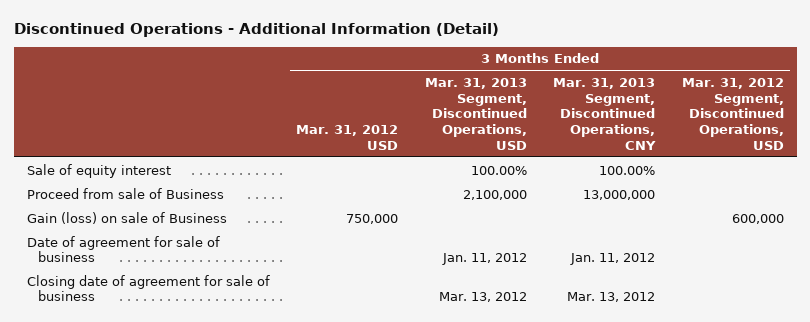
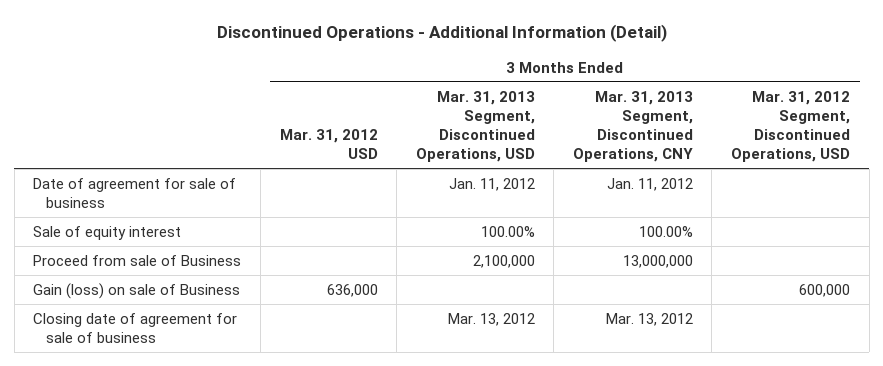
[26,235,220,263] Date of agreement for sale of business -> [33,177,237,208] Date of agreement for sale of business
[346,213,399,224] 750,000 -> [326,283,378,297] 636,000

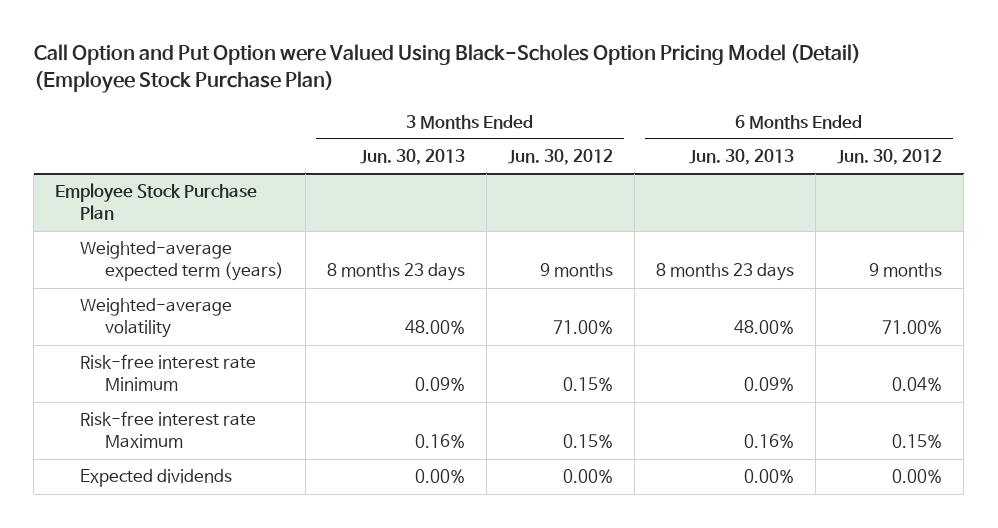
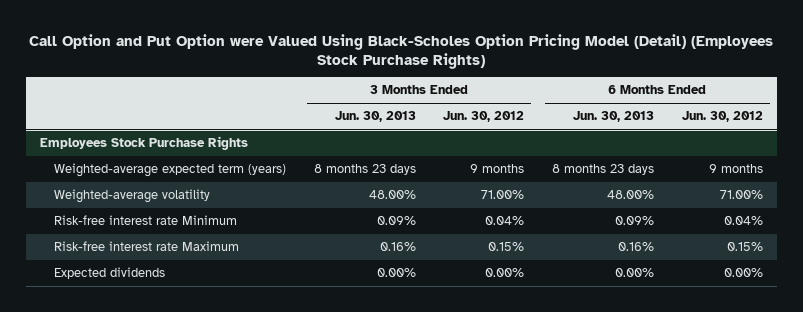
[33,44,861,94] Call Option and Put Option were Valued Using Black-Scholes Option Pricing Model (Detail) (Employee Stock Purchase Plan) -> [29,33,774,69] Call Option and Put Option were Valued Using Black-Scholes Option Pricing Model (Detail) (Employees Stock Purchase Rights)
[55,183,258,221] Employee Stock Purchase Plan -> none
none -> [40,136,249,151] Employees Stock Purchase Rights
[562,377,613,392] 0.15% -> [485,216,525,226] 0.04%

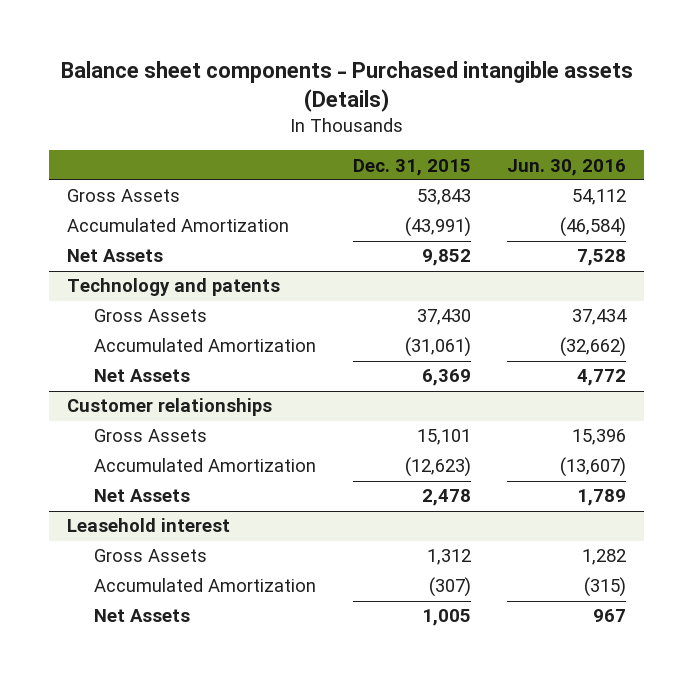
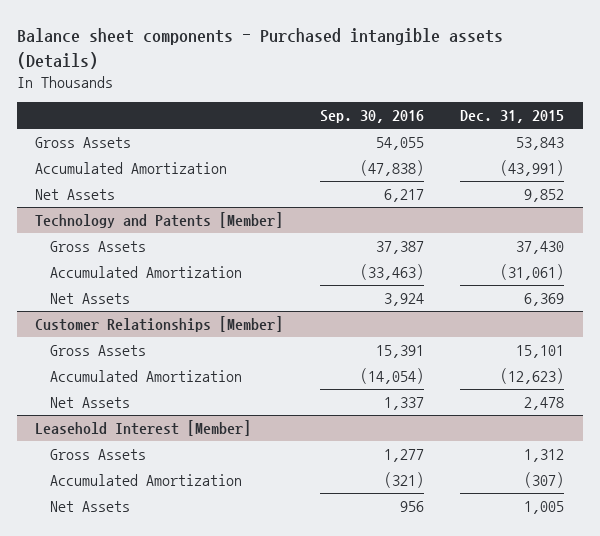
[506,158,626,176] Jun. 30, 2016 -> none
none -> [319,110,424,124] Sep. 30, 2016
[67,278,281,297] Technology and patents -> [35,212,284,229] Technology and Patents [Member]
[67,398,273,417] Customer relationships -> [35,316,284,333] Customer Relationships [Member]
[67,518,231,533] Leasehold interest -> [35,420,252,437] Leasehold Interest [Member]

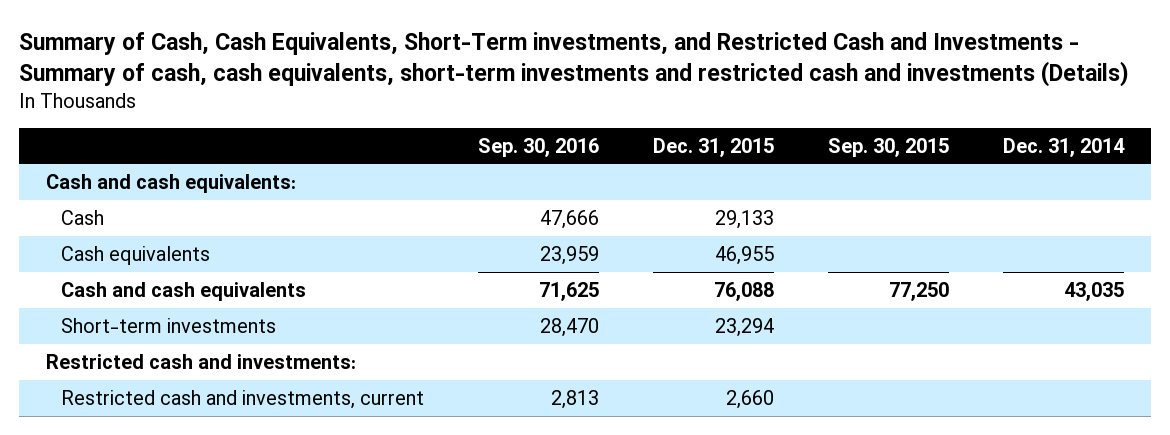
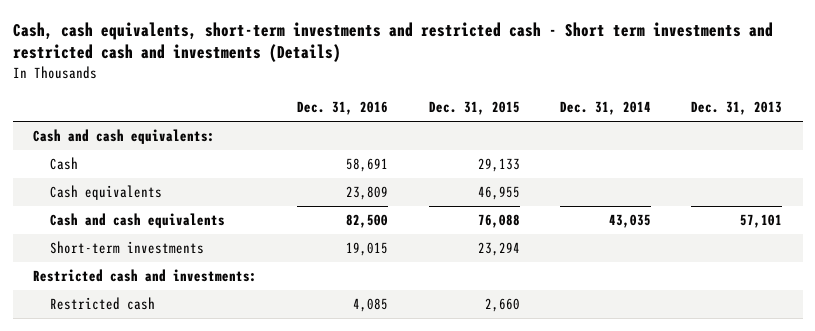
[19,32,1130,87] Summary of Cash, Cash Equivalents, Short-Term investments, and Restricted Cash and Investments - Summary of cash, cash equivalents, short-term investments and restricted cash and investments (Details) -> [12,21,773,63] Cash, cash equivalents, short-term investments and restricted cash - Short term investments and restricted cash and investments (Details)
[478,137,600,157] Sep. 30, 2016 -> none
[828,137,950,157] Sep. 30, 2015 -> none
none -> [297,101,389,116] Dec. 31, 2016
none -> [691,101,783,116] Dec. 31, 2013
[60,389,424,409] Restricted cash and investments, current -> [49,297,155,311] Restricted cash

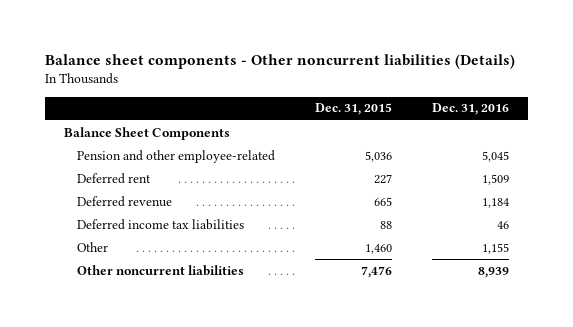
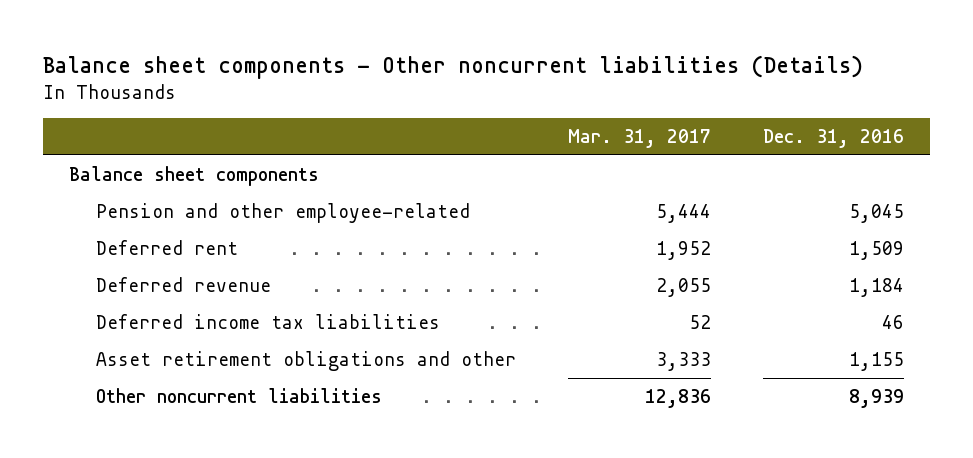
[314,103,392,116] Dec. 31, 2015 -> none
none -> [568,128,712,148] Mar. 31, 2017
[64,126,231,140] Balance Sheet Components -> [69,166,320,187] Balance sheet components
[77,241,109,252] Other -> [96,351,517,372] Asset retirement obligations and other

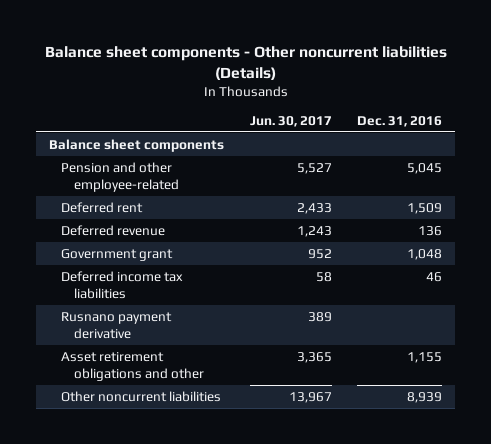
[568,128,712,148] Mar. 31, 2017 -> none
none -> [249,115,332,127] Jun. 30, 2017
[848,278,904,298] 1,184 -> [418,225,443,236] 136
none -> [61,248,174,261] Government grant
none -> [61,311,173,340] Rusnano payment derivative

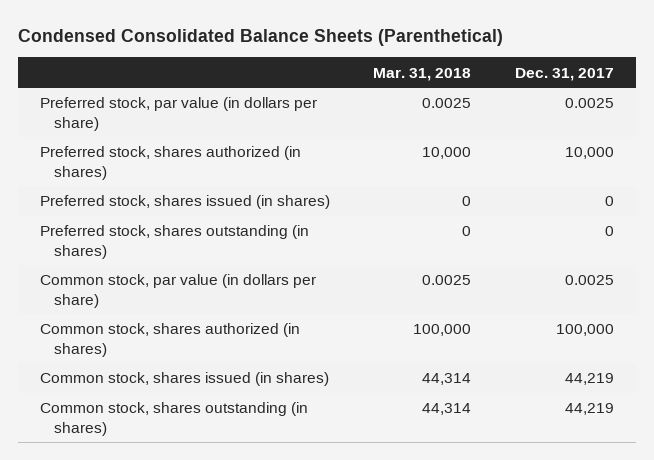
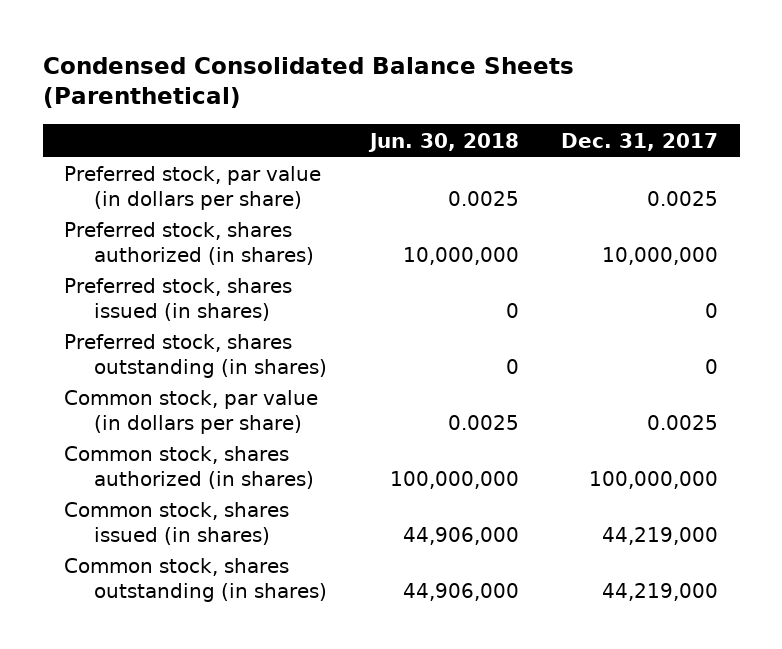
[373,67,472,81] Mar. 31, 2018 -> none
none -> [367,132,519,152] Jun. 30, 2018
[564,147,614,160] 10,000 -> [602,246,719,265] 10,000,000
[555,324,614,337] 100,000 -> [589,470,719,489] 100,000,000
[564,373,614,386] 44,219 -> [602,526,719,545] 44,219,000
[564,403,614,416] 44,219 -> [602,582,719,601] 44,219,000

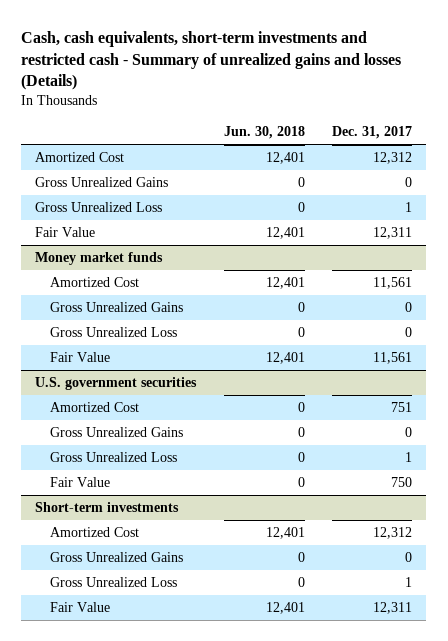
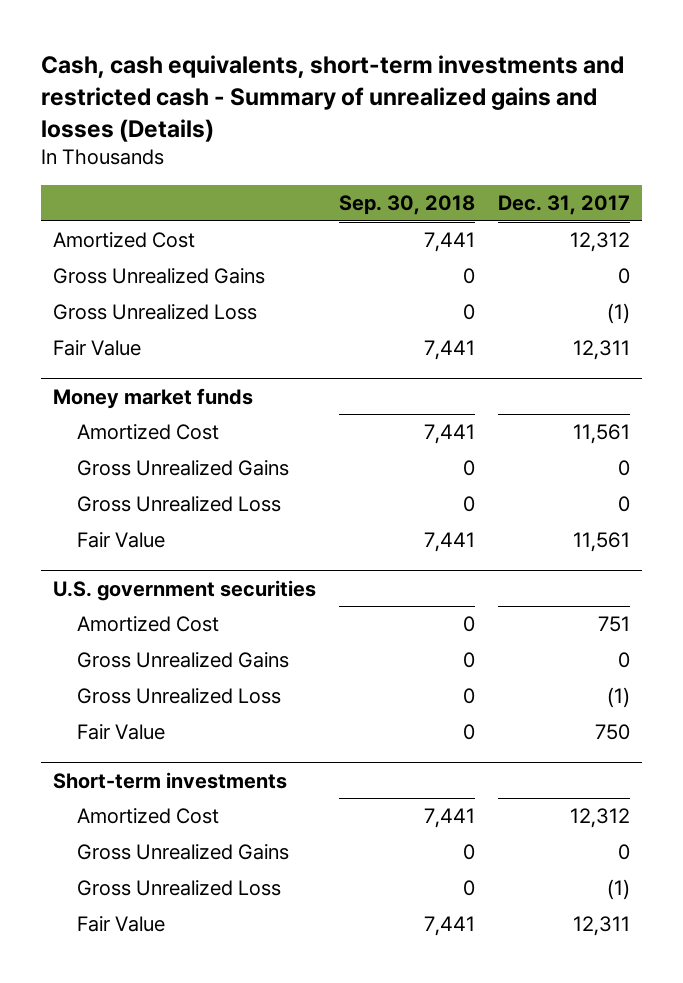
[223,126,305,140] Jun. 30, 2018 -> none
none -> [338,194,475,215] Sep. 30, 2018
[405,202,413,213] 1 -> [607,303,631,325] (1)
[405,452,413,463] 1 -> [607,687,631,709] (1)
[405,577,413,588] 1 -> [607,879,631,901] (1)

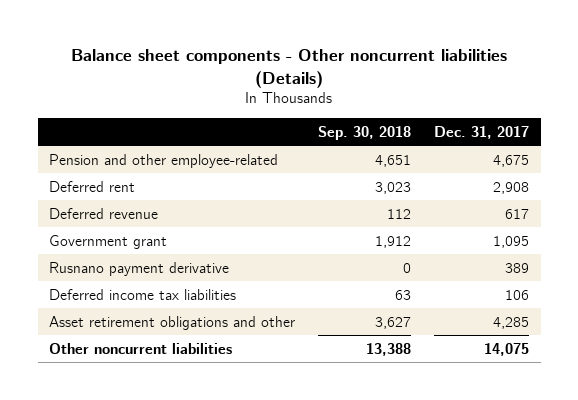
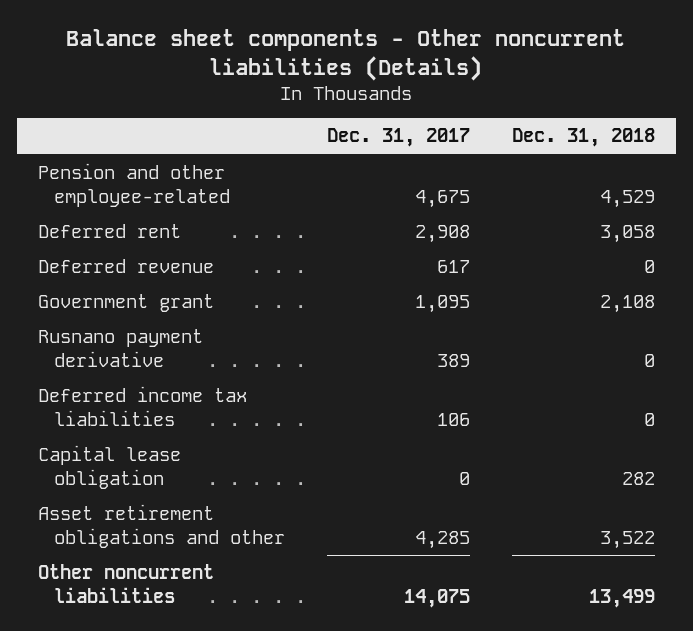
[318,125,412,140] Sep. 30, 2018 -> none
none -> [511,128,655,148] Dec. 31, 2018
none -> [37,445,181,489] Capital lease obligation

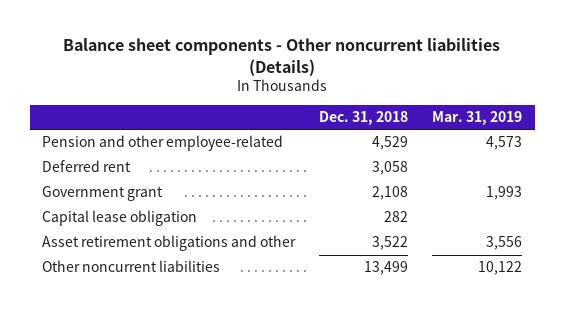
[326,128,470,148] Dec. 31, 2017 -> none
none -> [432,111,523,126] Mar. 31, 2019
[37,259,214,274] Deferred revenue -> none
[37,329,203,367] Rusnano payment derivative -> none
[37,386,247,426] Deferred income tax liabilities -> none

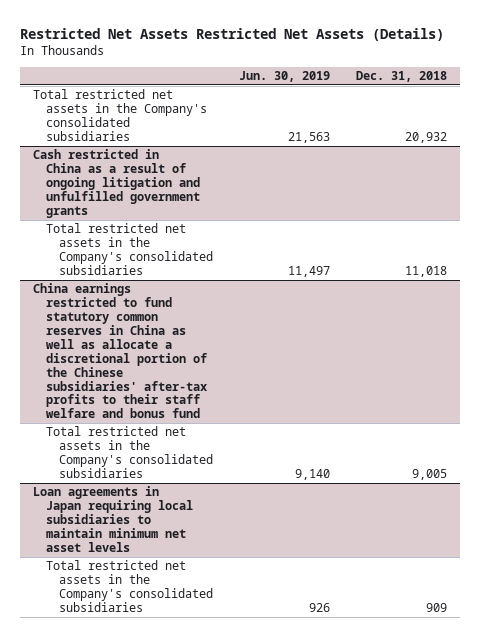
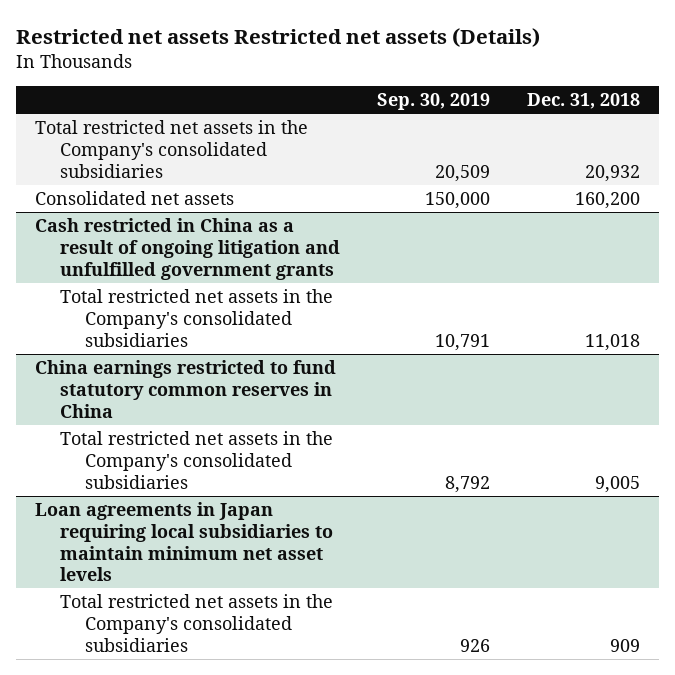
[20,27,445,41] Restricted Net Assets Restricted Net Assets (Details) -> [16,27,541,47] Restricted net assets Restricted net assets (Details)
[238,71,330,83] Jun. 30, 2019 -> none
none -> [377,93,491,111] Sep. 30, 2019
none -> [34,190,234,205] Consolidated net assets
[33,283,208,419] China earnings restricted to fund statutory common reserves in China as well as allocate a discretional portion of the Chinese subsidiaries' after-tax profits to their staff welfare and bonus fund -> [34,359,336,418] China earnings restricted to fund statutory common reserves in China

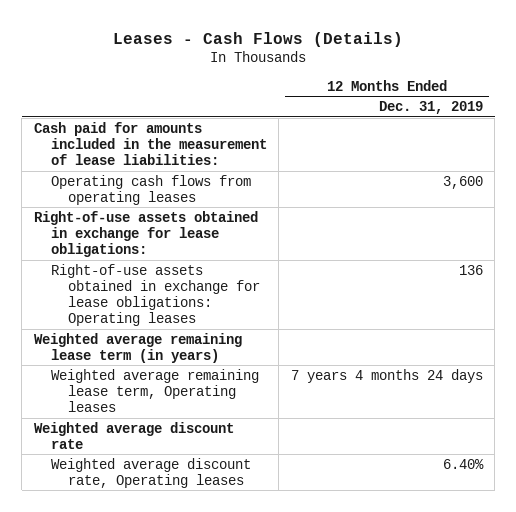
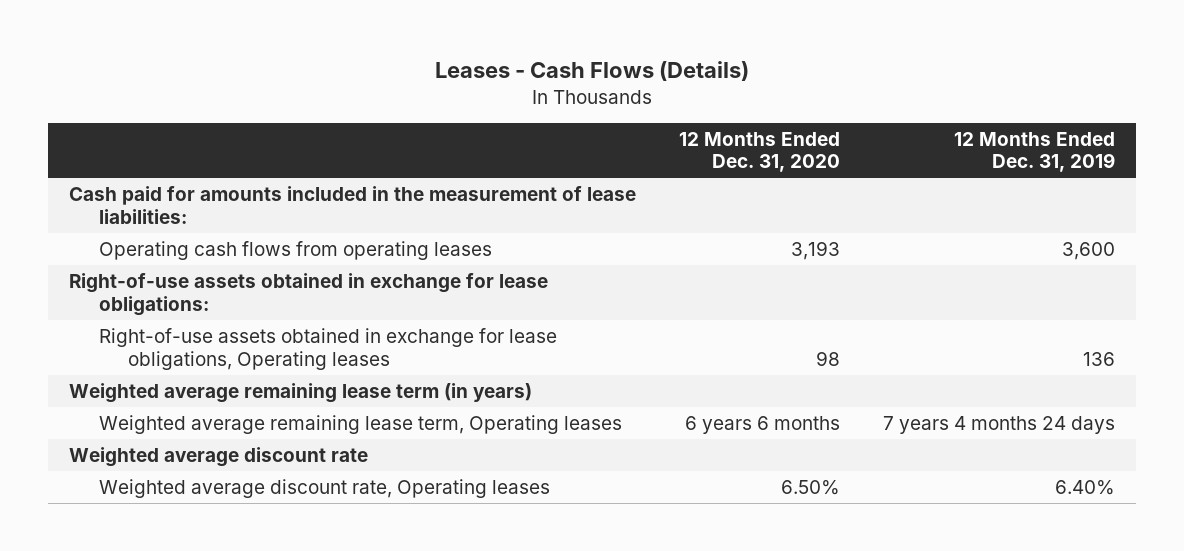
none -> [679,131,841,173] 12 Months Ended Dec. 31, 2020
[50,263,261,327] Right-of-use assets obtained in exchange for lease obligations: Operating leases -> [98,328,557,370] Right-of-use assets obtained in exchange for lease obligations, Operating leases

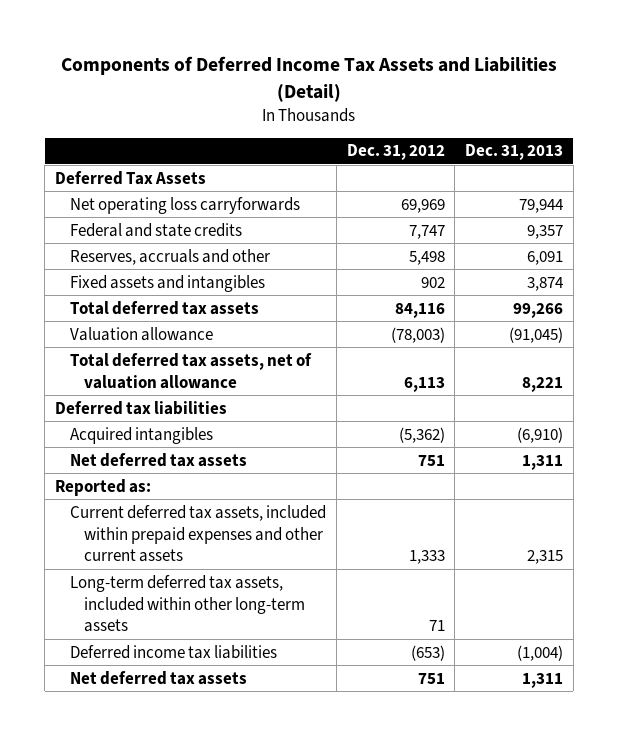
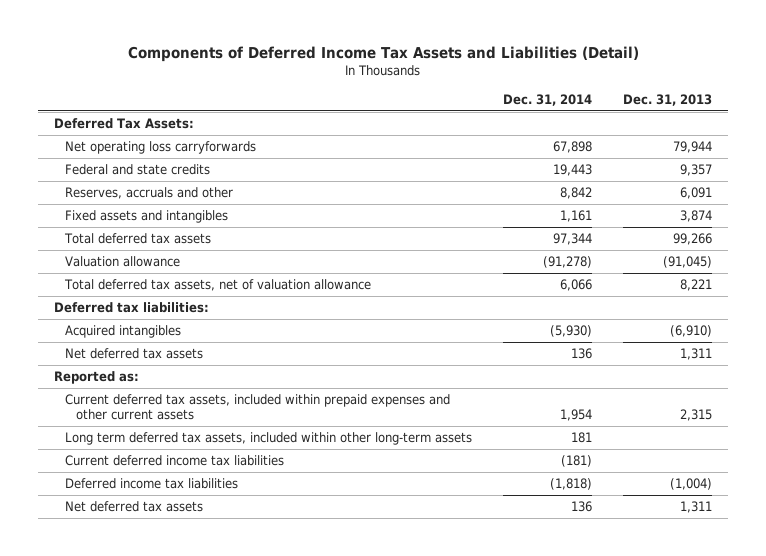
[346,144,445,161] Dec. 31, 2012 -> none
none -> [503,94,593,107] Dec. 31, 2014
[55,170,207,185] Deferred Tax Assets -> [53,117,194,129] Deferred Tax Assets:
[55,400,228,415] Deferred tax liabilities -> [53,301,209,313] Deferred tax liabilities:
[69,574,306,633] Long-term deferred tax assets, included within other long-term assets -> [64,431,472,445] Long term deferred tax assets, included within other long-term assets
none -> [64,454,284,466] Current deferred income tax liabilities

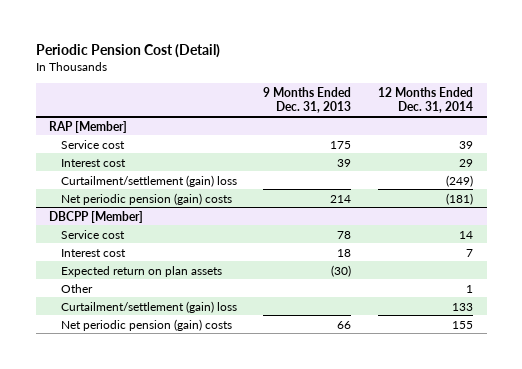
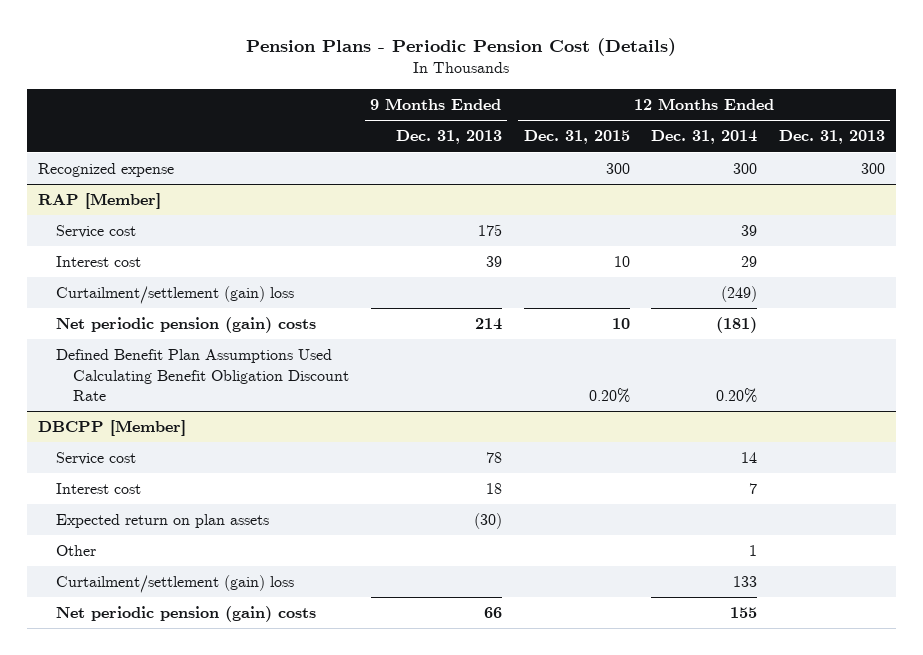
[35,43,220,58] Periodic Pension Cost (Detail) -> [246,37,677,56] Pension Plans - Periodic Pension Cost (Details)
none -> [523,130,630,145] Dec. 31, 2015
none -> [778,130,885,145] Dec. 31, 2013
none -> [37,163,174,178] Recognized expense
none -> [55,349,350,402] Defined Benefit Plan Assumptions Used Calculating Benefit Obligation Discount Rate

